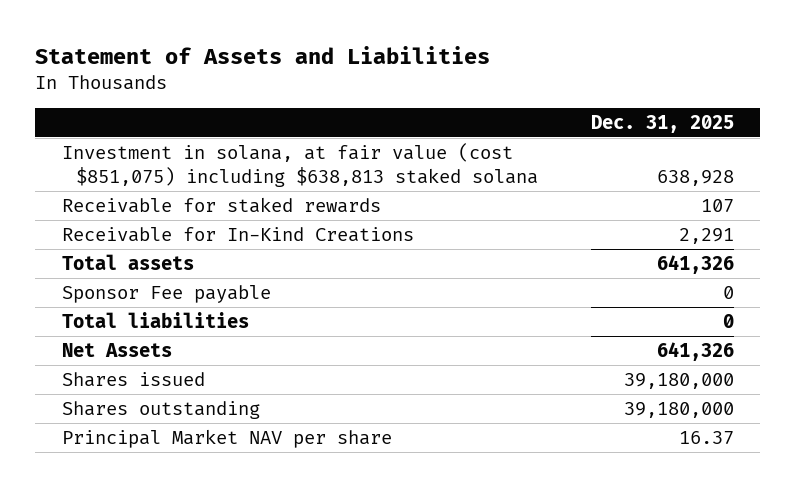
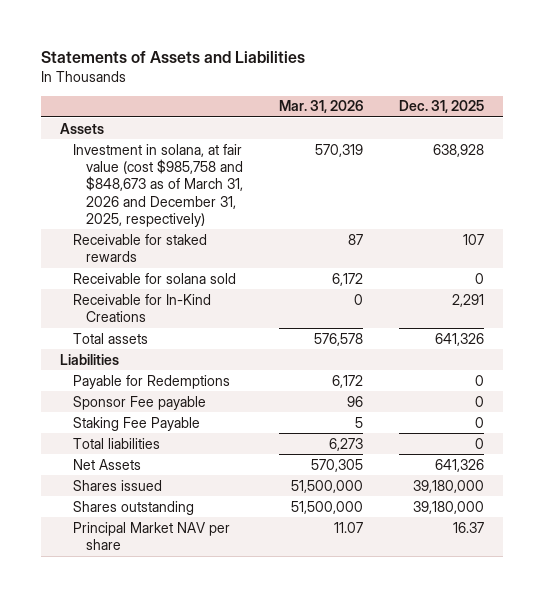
[35,46,491,65] Statement of Assets and Liabilities -> [41,50,306,63] Statements of Assets and Liabilities
none -> [279,100,364,114] Mar. 31, 2026
none -> [59,122,104,134] Assets
[61,142,539,187] Investment in solana, at fair value (cost $851,075) including $638,813 staked solana -> [72,143,243,227] Investment in solana, at fair value (cost $985,758 and $848,673 as of March 31, 2026 and December 31, 2025, respectively)
none -> [72,272,236,284] Receivable for solana sold
none -> [59,353,119,365] Liabilities
none -> [72,374,230,389] Payable for Redemptions
none -> [72,416,200,431] Staking Fee Payable

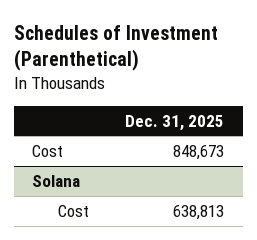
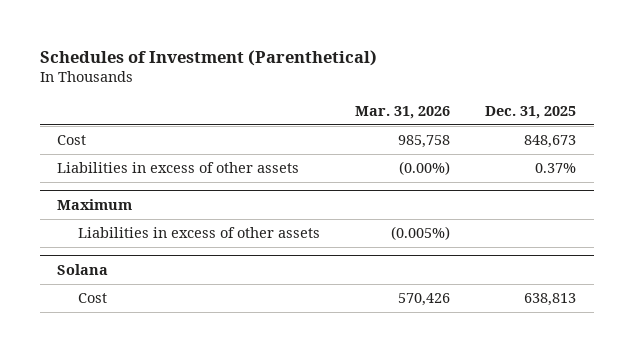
none -> [354,106,450,120] Mar. 31, 2026
none -> [57,162,300,174] Liabilities in excess of other assets
none -> [57,198,133,210] Maximum
none -> [77,227,320,239] Liabilities in excess of other assets

